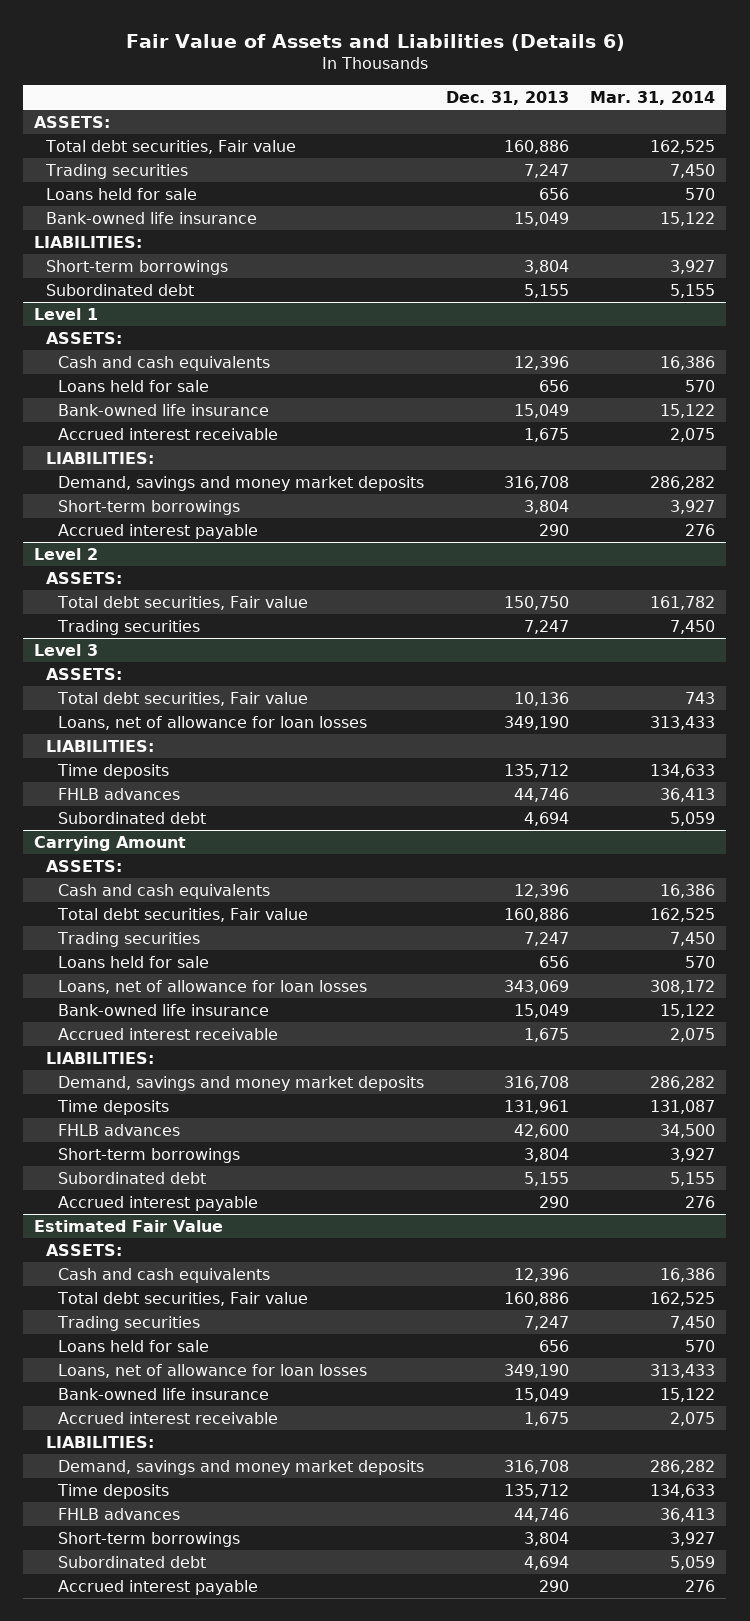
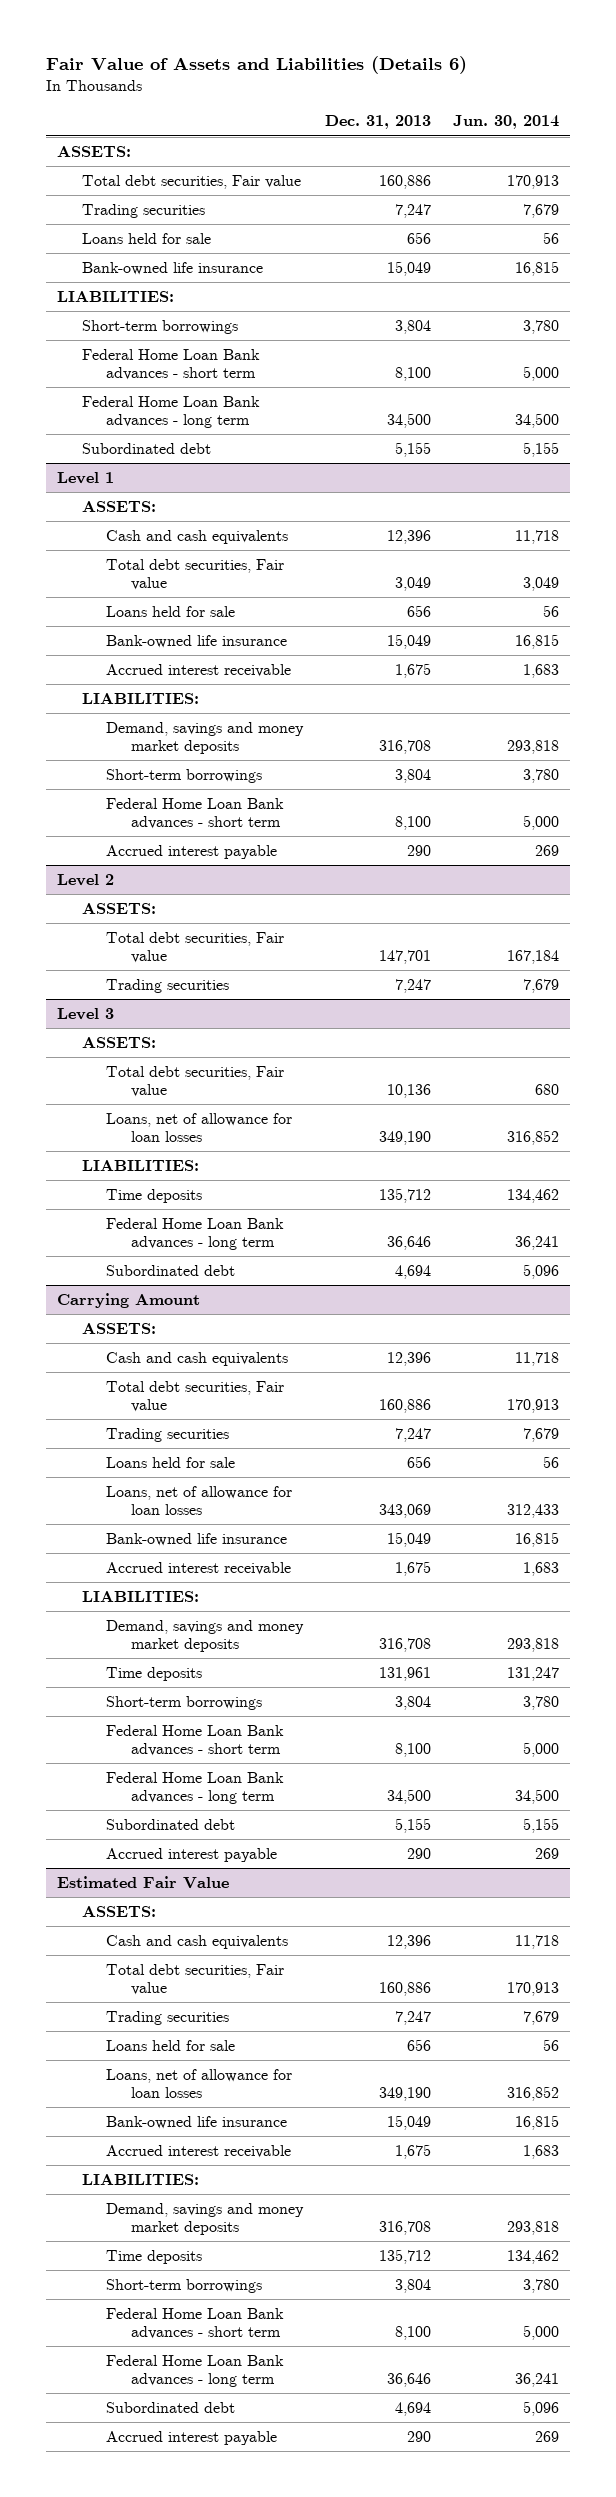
[590,91,716,106] Mar. 31, 2014 -> none
none -> [453,115,560,130] Jun. 30, 2014
none -> [81,348,260,381] Federal Home Loan Bank advances - short term
none -> [81,395,260,429] Federal Home Loan Bank advances - long term
none -> [106,558,285,591] Total debt securities, Fair value
none -> [106,797,285,830] Federal Home Loan Bank advances - short term
[503,595,569,610] 150,750 -> [379,950,432,965] 147,701
[58,787,181,800] FHLB advances -> none
none -> [106,1217,285,1251] Federal Home Loan Bank advances - long term
[58,1123,181,1136] FHLB advances -> none
none -> [106,1724,285,1757] Federal Home Loan Bank advances - short term
none -> [106,1771,285,1805] Federal Home Loan Bank advances - long term
[58,1507,181,1520] FHLB advances -> none
none -> [106,2307,285,2340] Federal Home Loan Bank advances - short term
none -> [106,2354,285,2388] Federal Home Loan Bank advances - long term

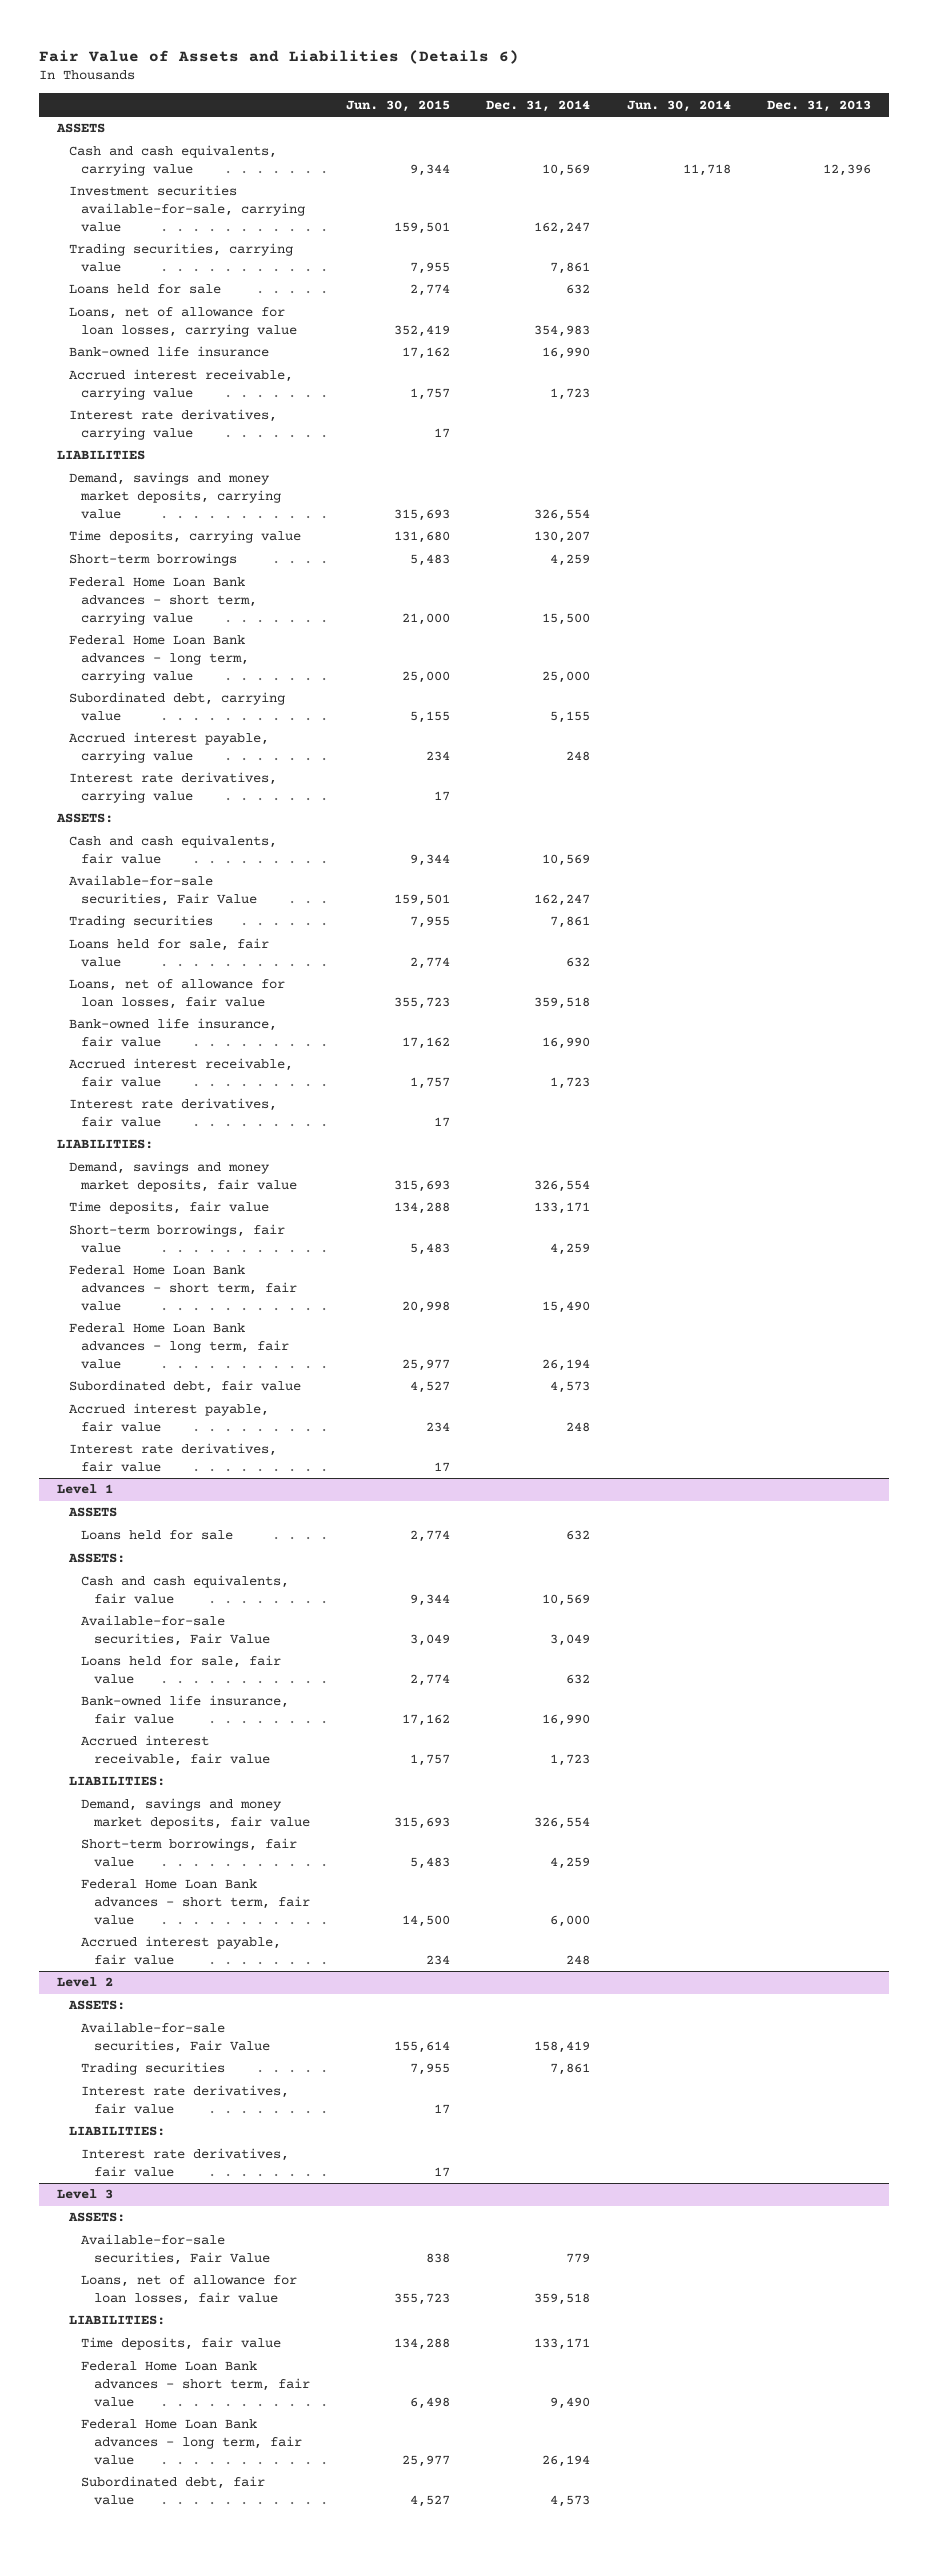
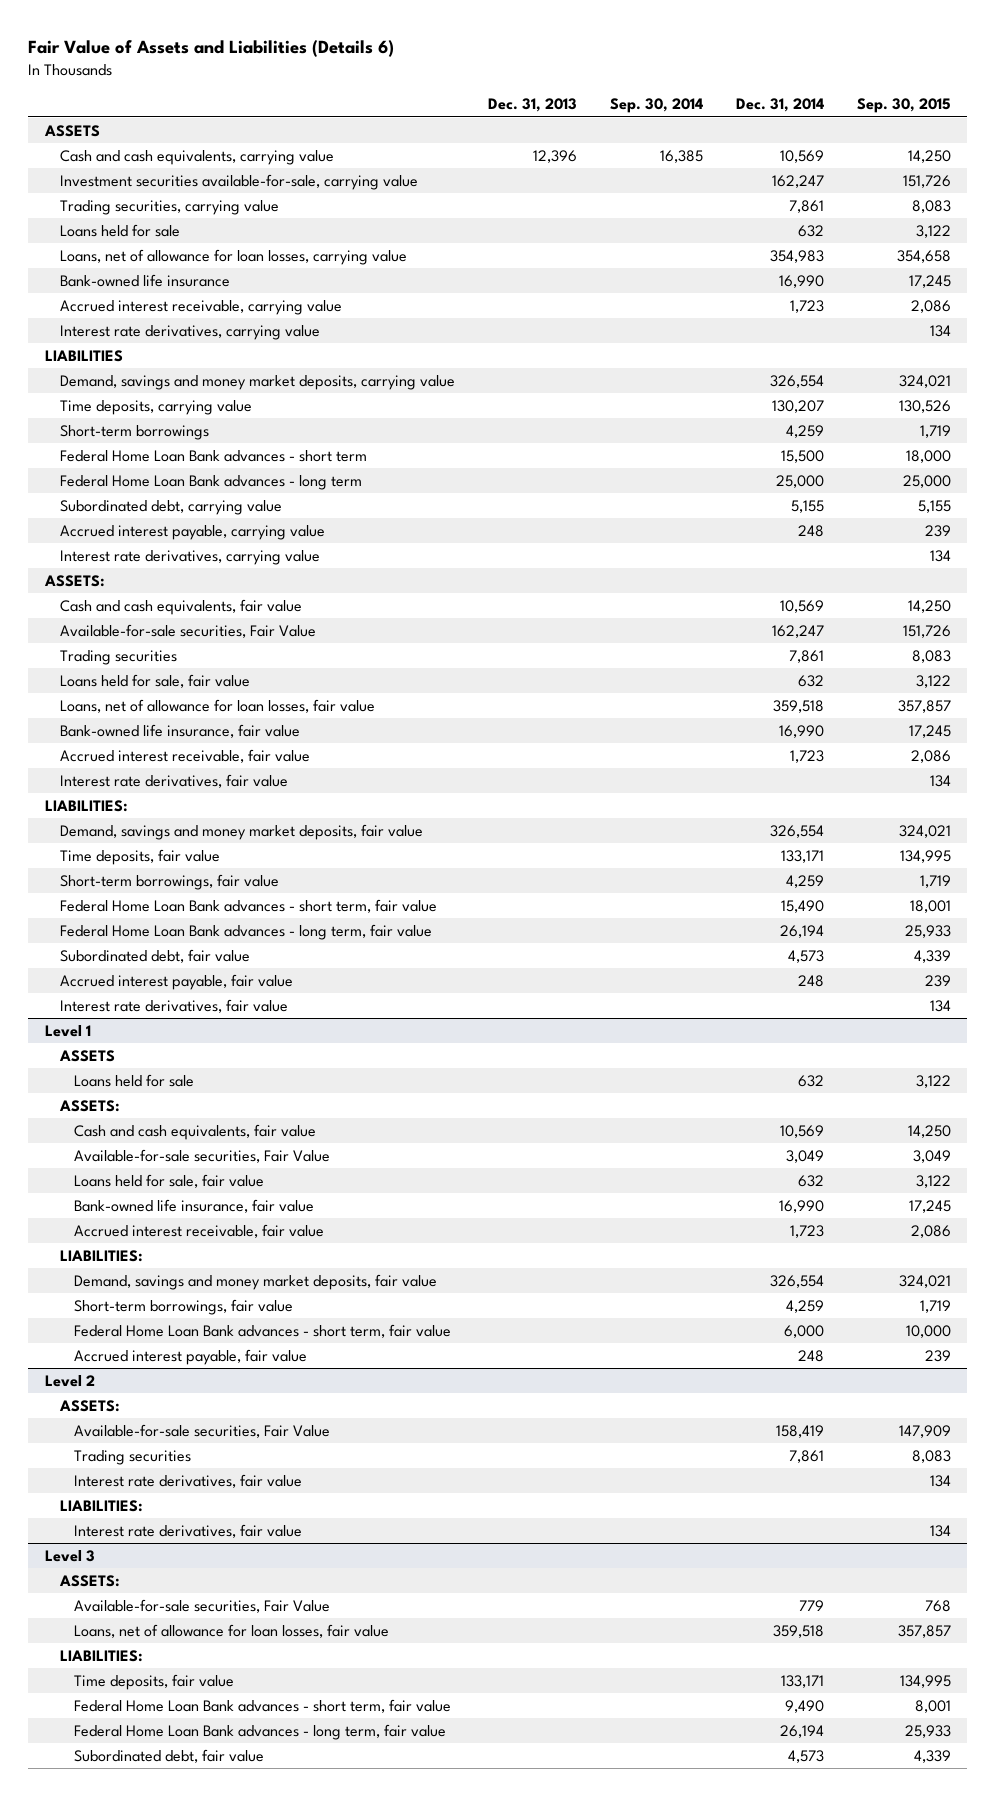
[345,99,450,112] Jun. 30, 2015 -> none
[626,99,731,112] Jun. 30, 2014 -> none
none -> [609,98,703,114] Sep. 30, 2014
none -> [856,98,951,114] Sep. 30, 2015
[69,577,258,625] Federal Home Loan Bank advances - short term, carrying value -> [59,450,367,463] Federal Home Loan Bank advances - short term
[69,635,250,683] Federal Home Loan Bank advances - long term, carrying value -> [59,475,362,491] Federal Home Loan Bank advances - long term

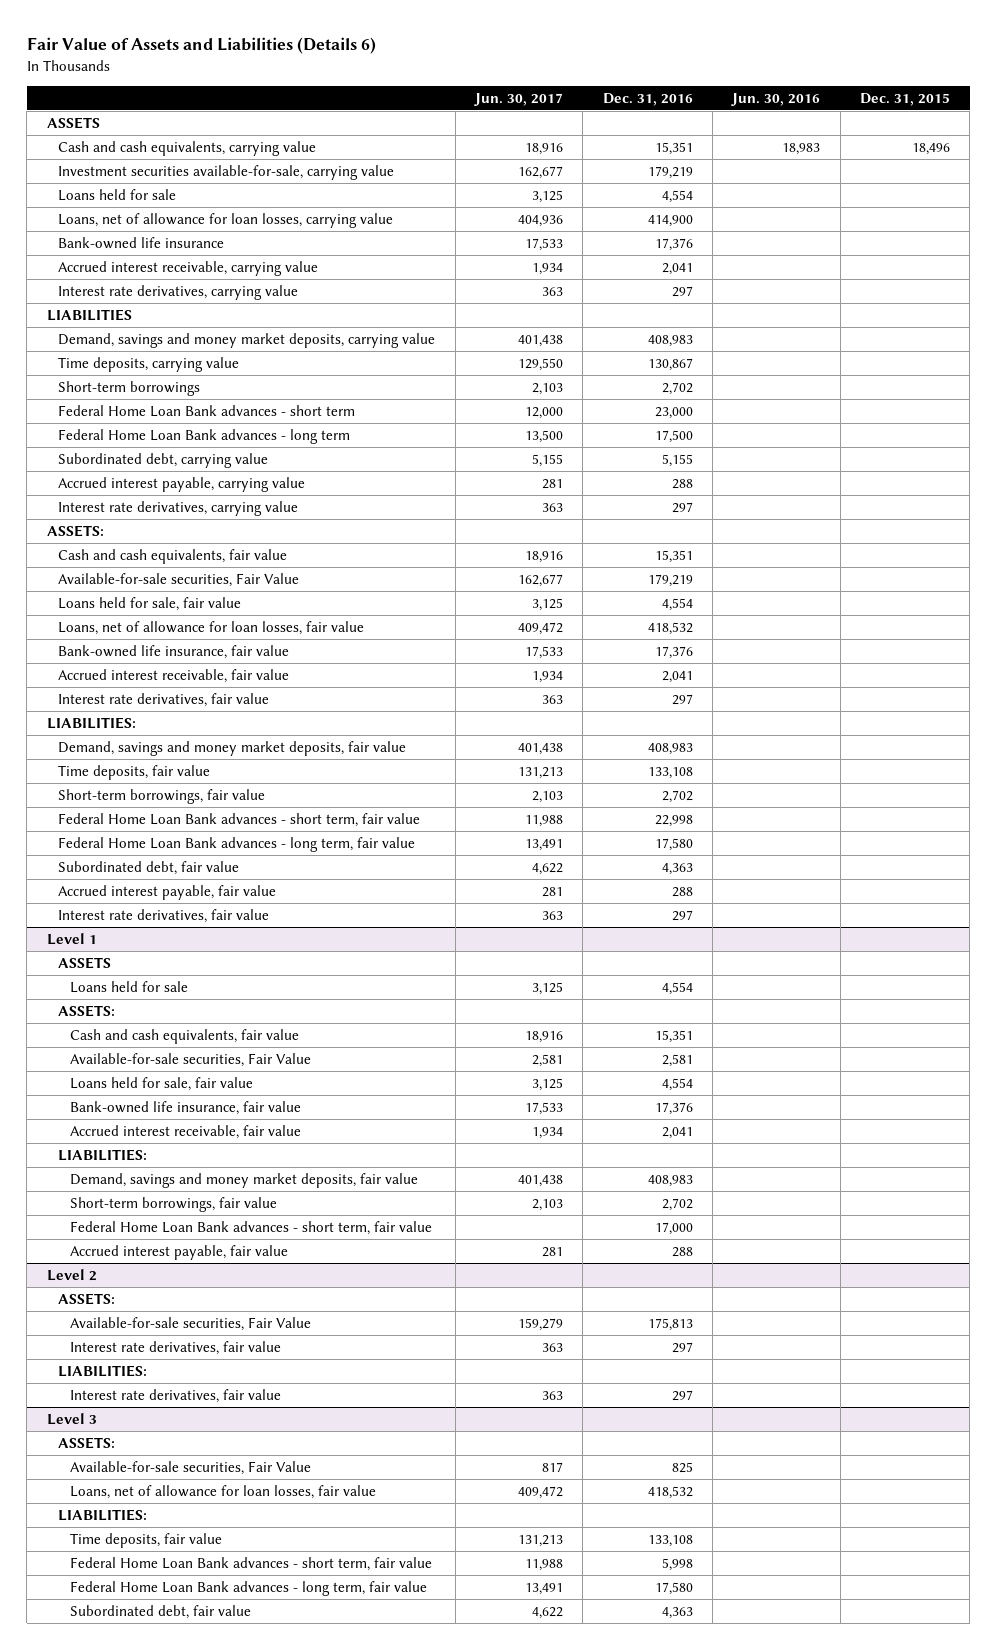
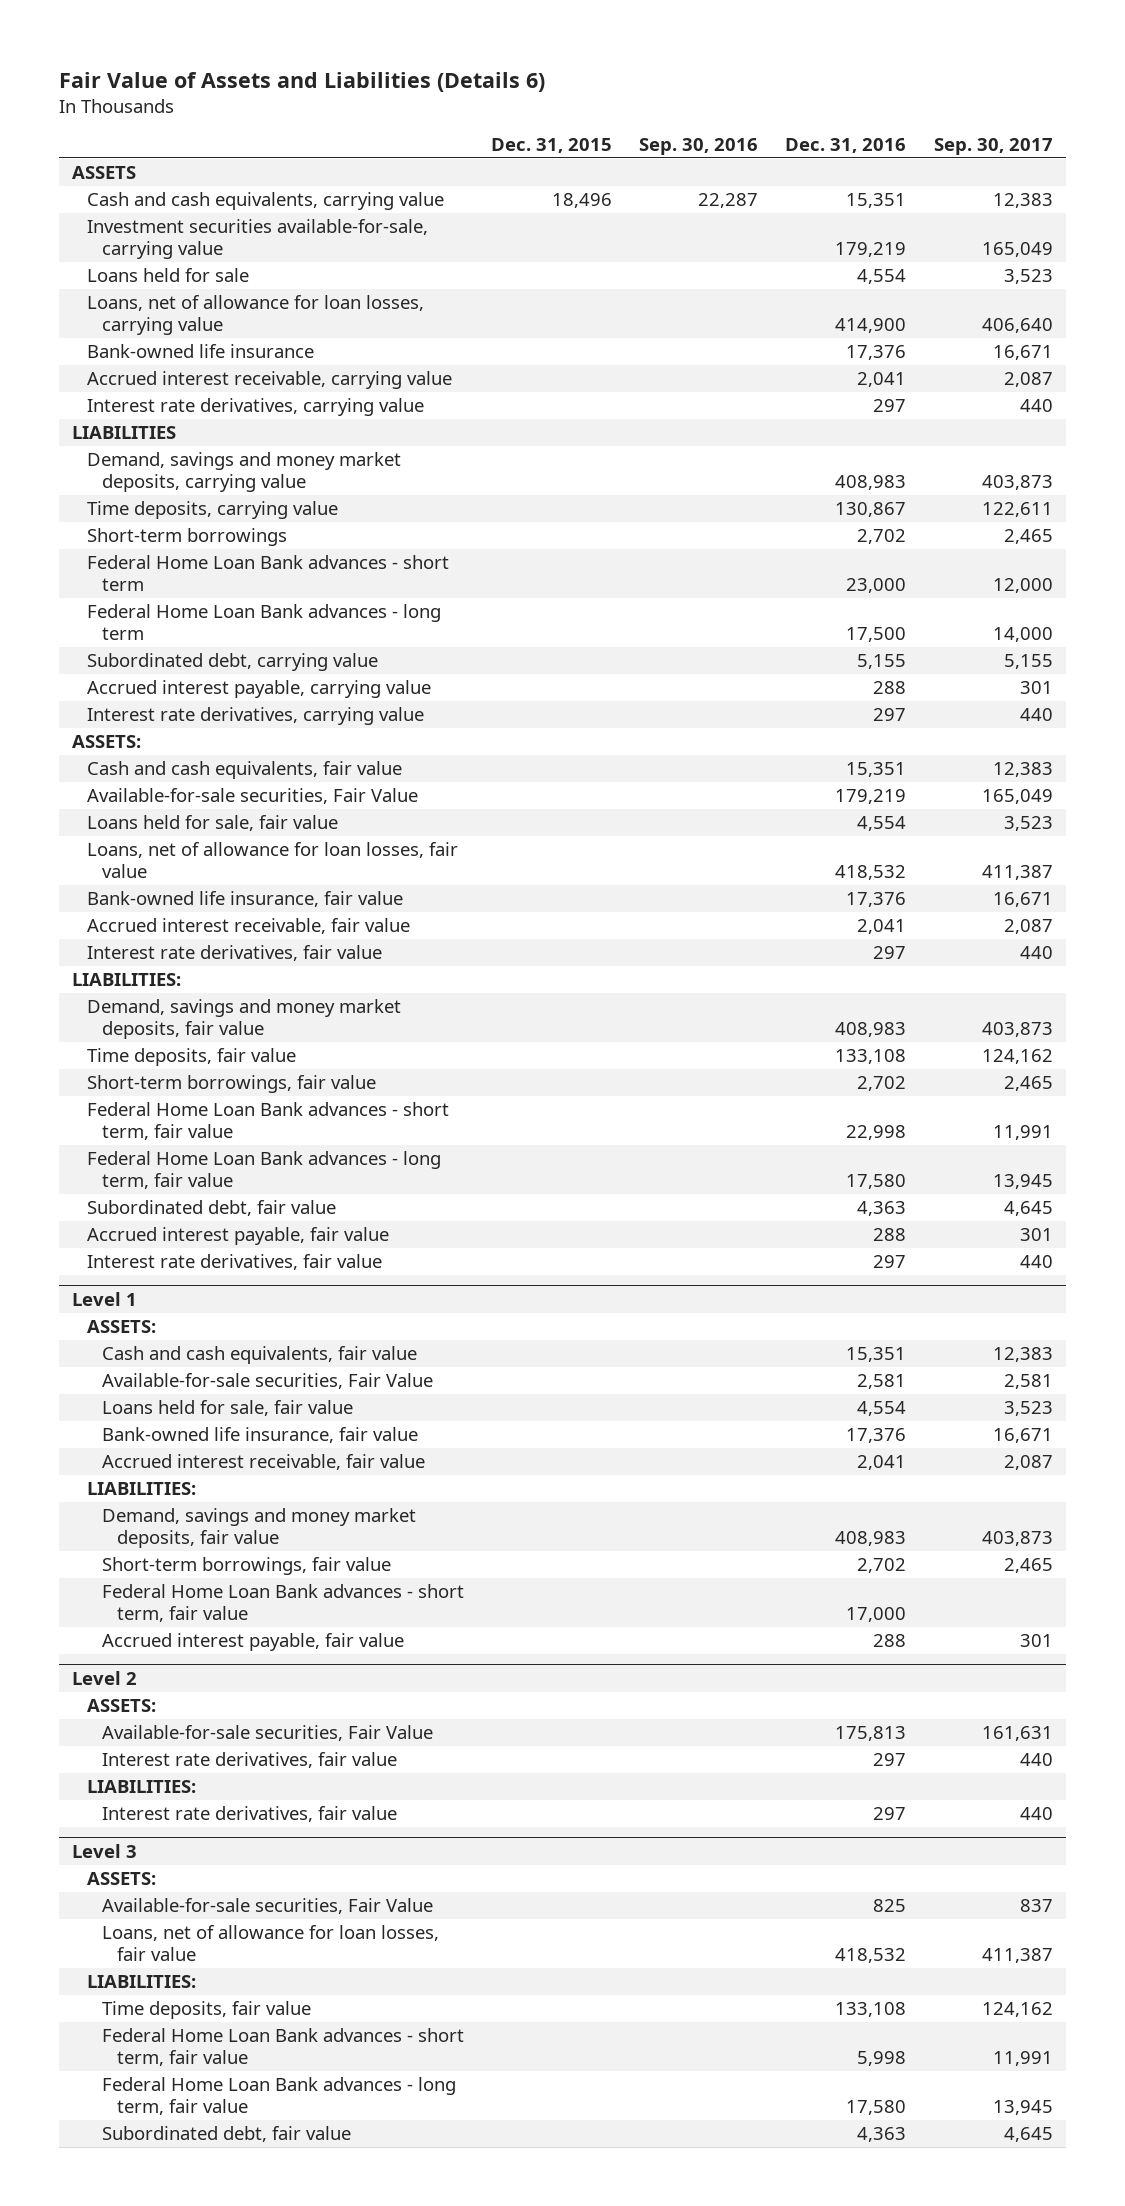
[473,92,563,106] Jun. 30, 2017 -> none
[731,92,821,106] Jun. 30, 2016 -> none
none -> [639,138,759,156] Sep. 30, 2016
none -> [933,138,1053,156] Sep. 30, 2017
[58,956,112,969] ASSETS -> none
[69,980,188,993] Loans held for sale -> none

